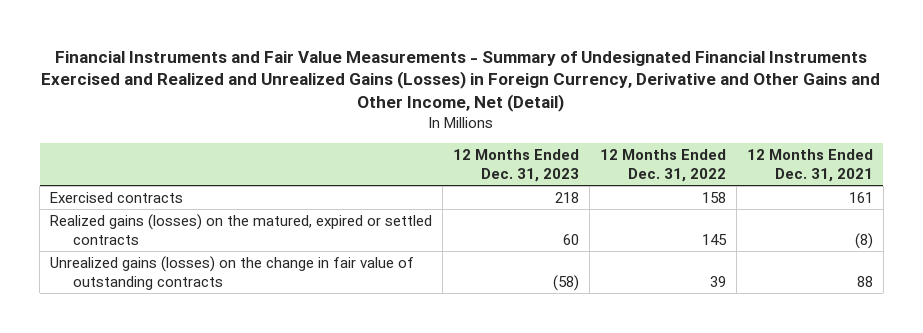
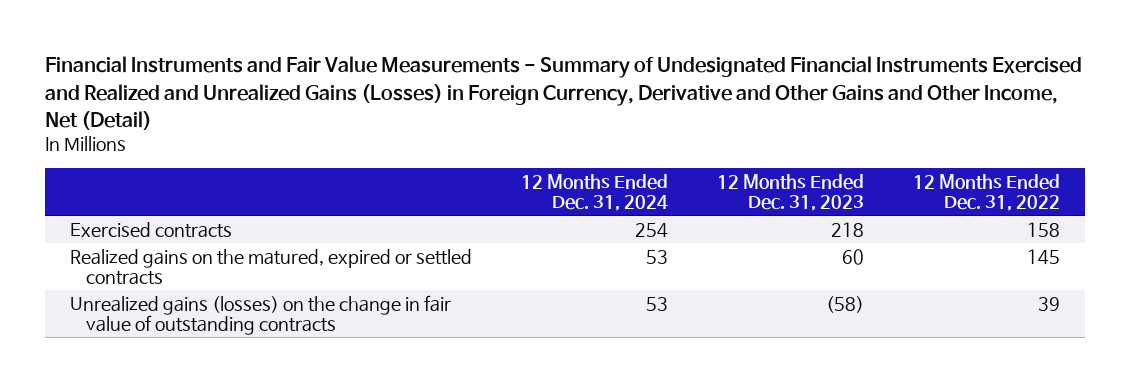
[746,148,873,182] 12 Months Ended Dec. 31, 2021 -> none
none -> [521,173,669,212] 12 Months Ended Dec. 31, 2024
[50,213,433,245] Realized gains (losses) on the matured, expired or settled contracts -> [69,248,472,286] Realized gains on the matured, expired or settled contracts

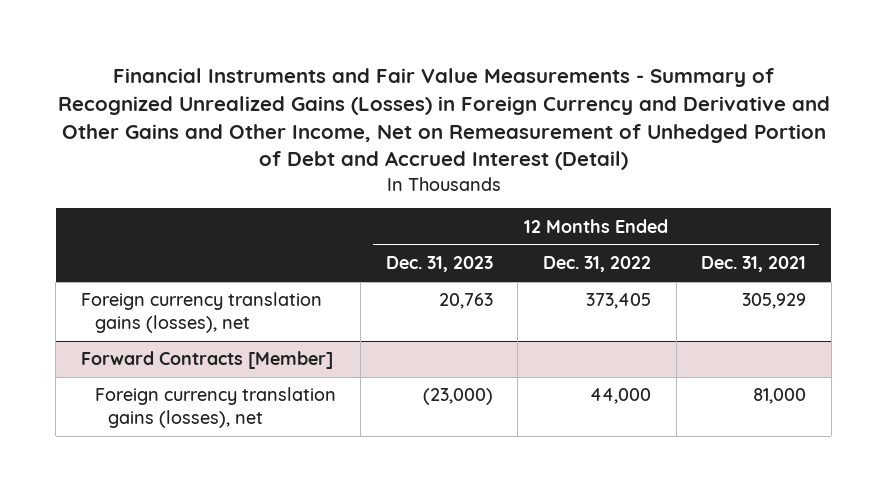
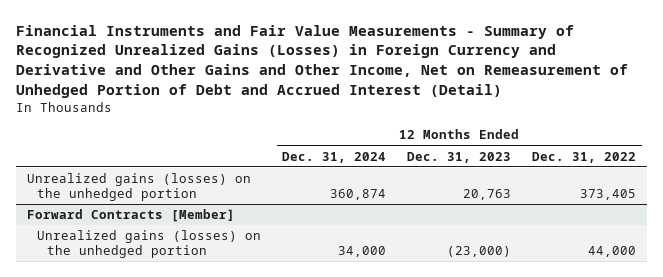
[701,256,807,273] Dec. 31, 2021 -> none
none -> [281,151,386,163] Dec. 31, 2024
[80,292,322,334] Foreign currency translation gains (losses), net -> [26,173,251,201] Unrealized gains (losses) on the unhedged portion
[94,387,336,429] Foreign currency translation gains (losses), net -> [36,230,261,258] Unrealized gains (losses) on the unhedged portion

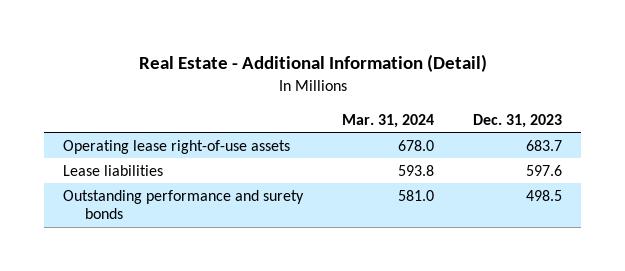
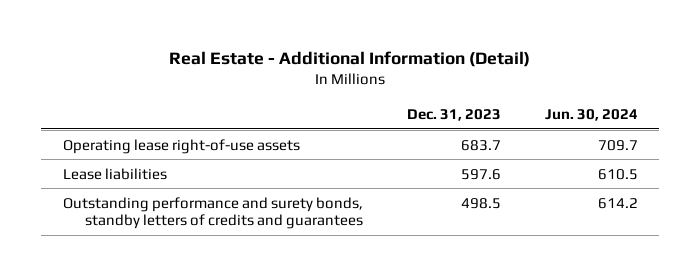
[342,113,435,128] Mar. 31, 2024 -> none
none -> [544,108,638,121] Jun. 30, 2024
[63,189,305,220] Outstanding performance and surety bonds -> [62,196,364,229] Outstanding performance and surety bonds, standby letters of credits and guarantees

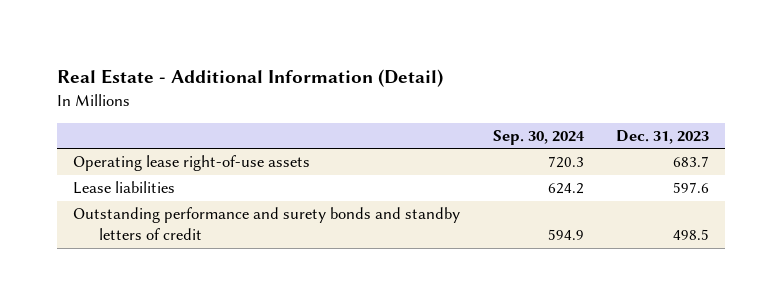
[544,108,638,121] Jun. 30, 2024 -> none
none -> [492,129,585,145] Sep. 30, 2024
[62,196,364,229] Outstanding performance and surety bonds, standby letters of credits and guarantees -> [73,207,461,241] Outstanding performance and surety bonds and standby letters of credit

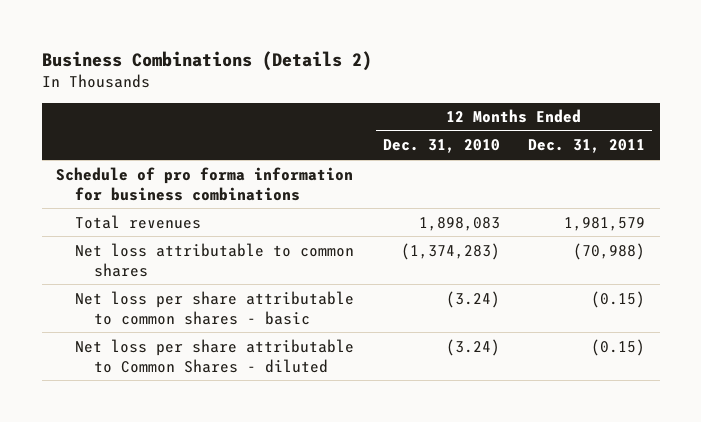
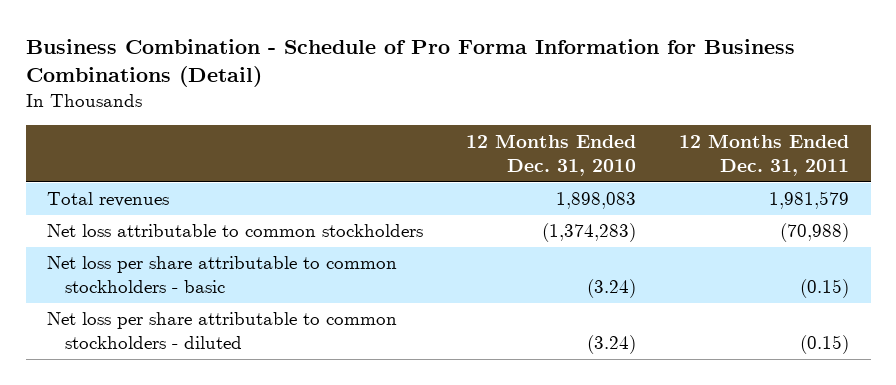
[41,51,372,72] Business Combinations (Details 2) -> [25,38,795,88] Business Combination - Schedule of Pro Forma Information for Business Combinations (Detail)
[56,166,354,201] Schedule of pro forma information for business combinations -> none
[75,242,355,277] Net loss attributable to common shares -> [47,224,424,238] Net loss attributable to common stockholders
[75,290,355,325] Net loss per share attributable to common shares - basic -> [47,256,398,294] Net loss per share attributable to common stockholders - basic
[75,338,355,373] Net loss per share attributable to Common Shares - diluted -> [47,312,398,350] Net loss per share attributable to common stockholders - diluted

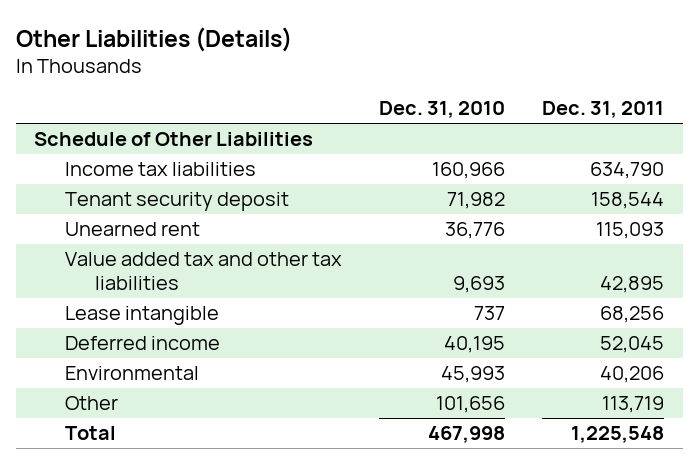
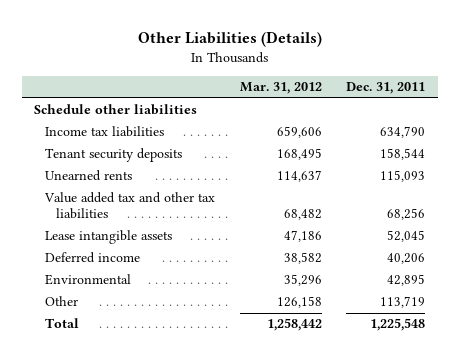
[379,101,506,119] Dec. 31, 2010 -> none
none -> [239,82,322,95] Mar. 31, 2012
[34,132,314,147] Schedule of Other Liabilities -> [34,104,198,116] Schedule other liabilities
[64,192,289,212] Tenant security deposit -> [45,148,183,163] Tenant security deposits
[64,222,200,237] Unearned rent -> [45,170,133,182] Unearned rents
[600,275,665,293] 42,895 -> [387,208,426,221] 68,256
[64,306,219,326] Lease intangible -> [45,230,173,245] Lease intangible assets
[600,306,665,324] 68,256 -> [387,230,426,243] 52,045
[600,336,665,354] 52,045 -> [387,253,426,265] 40,206
[600,366,665,384] 40,206 -> [387,274,426,287] 42,895

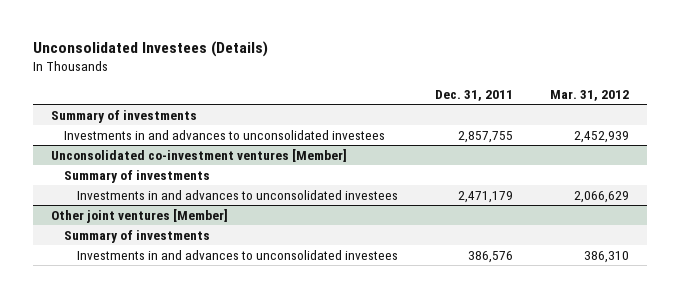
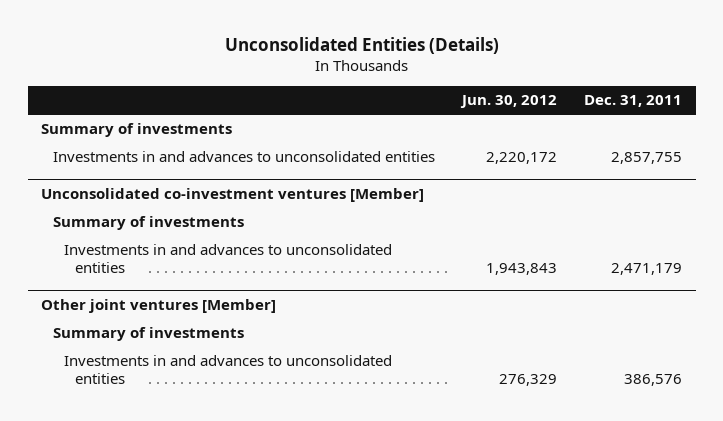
[32,41,268,58] Unconsolidated Investees (Details) -> [224,37,499,55] Unconsolidated Entities (Details)
[549,90,629,102] Mar. 31, 2012 -> none
none -> [459,95,557,109] Jun. 30, 2012
[64,129,386,140] Investments in and advances to unconsolidated investees -> [52,151,435,163] Investments in and advances to unconsolidated entities
[77,189,399,200] Investments in and advances to unconsolidated investees -> [63,244,392,274] Investments in and advances to unconsolidated entities
[77,249,399,260] Investments in and advances to unconsolidated investees -> [63,355,392,385] Investments in and advances to unconsolidated entities

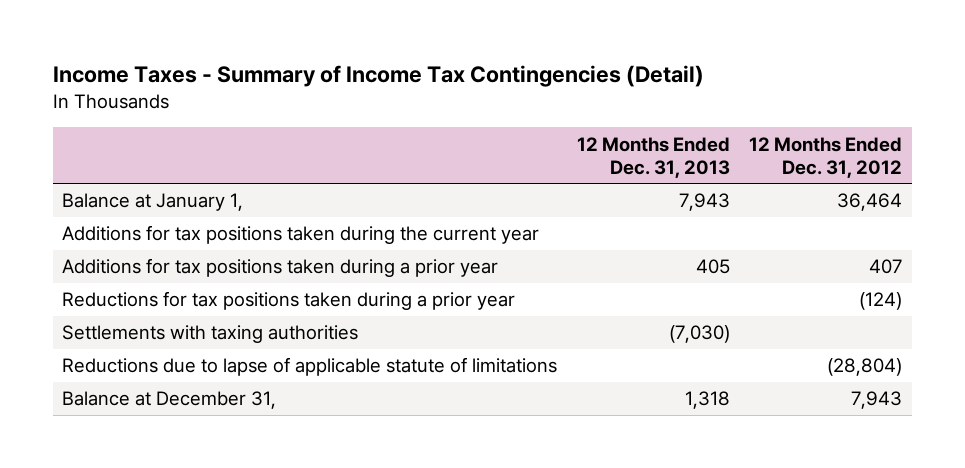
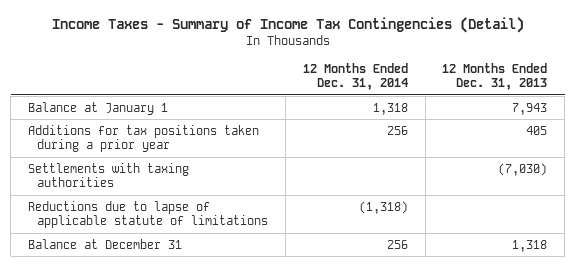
[749,136,903,178] 12 Months Ended Dec. 31, 2012 -> none
none -> [302,62,408,91] 12 Months Ended Dec. 31, 2014
[62,225,540,245] Additions for tax positions taken during the current year -> none
[62,193,244,212] Balance at January 1, -> [28,101,169,115] Balance at January 1
[62,291,516,311] Reductions for tax positions taken during a prior year -> none
[62,391,277,410] Balance at December 31, -> [28,238,183,249] Balance at December 31

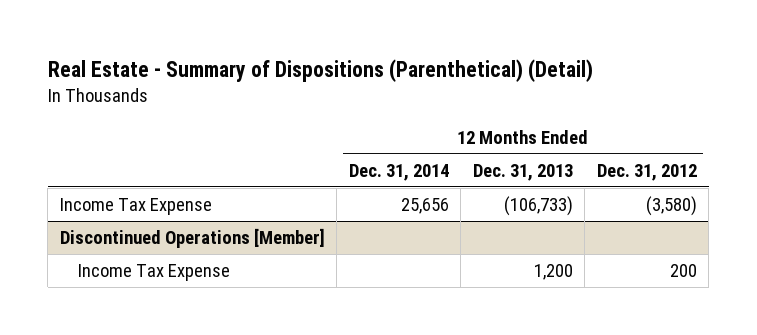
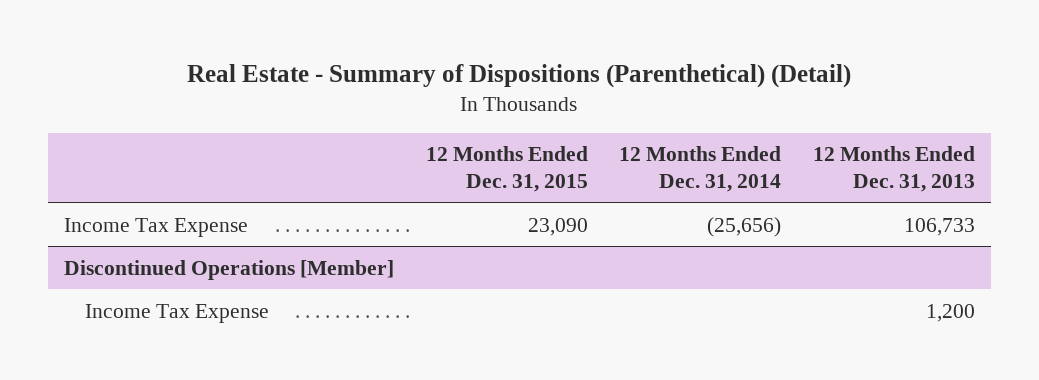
[596,163,697,181] Dec. 31, 2012 -> none
none -> [425,146,588,192] 12 Months Ended Dec. 31, 2015
[400,198,449,215] 25,656 -> [707,216,782,237] (25,656)
[503,196,573,217] (106,733) -> [903,217,975,236] 106,733

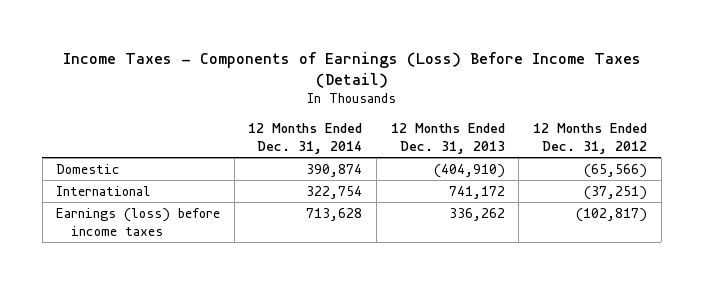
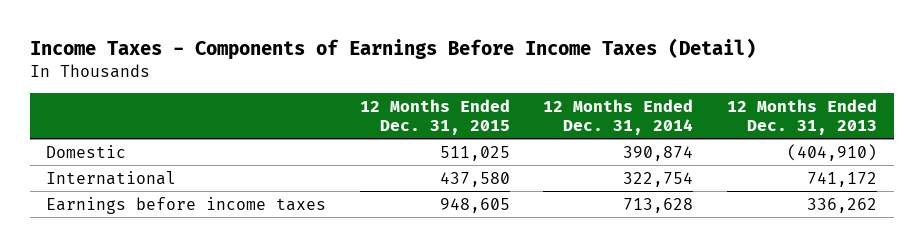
[62,51,641,88] Income Taxes - Components of Earnings (Loss) Before Income Taxes (Detail) -> [29,37,756,60] Income Taxes - Components of Earnings Before Income Taxes (Detail)
[532,123,647,154] 12 Months Ended Dec. 31, 2012 -> none
none -> [359,98,510,135] 12 Months Ended Dec. 31, 2015
[56,207,221,236] Earnings (loss) before income taxes -> [46,196,327,214] Earnings before income taxes

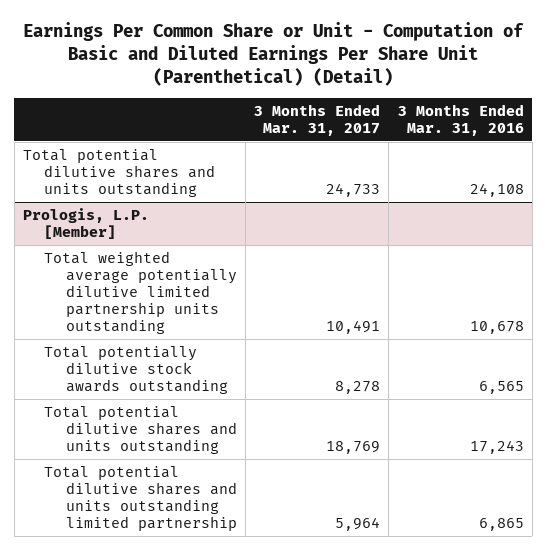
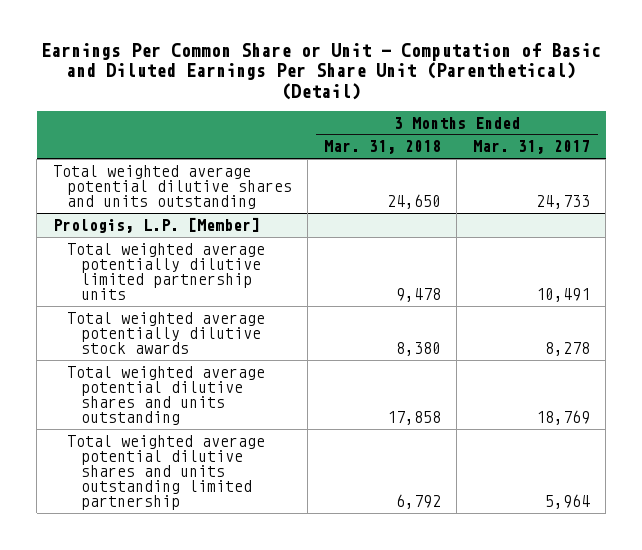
[397,103,524,136] 3 Months Ended Mar. 31, 2016 -> none
none -> [323,140,441,155] Mar. 31, 2018
[23,149,216,198] Total potential dilutive shares and units outstanding -> [52,164,292,210] Total weighted average potential dilutive shares and units outstanding
[44,251,237,335] Total weighted average potentially dilutive limited partnership units outstanding -> [66,242,265,301] Total weighted average potentially dilutive limited partnership units
[44,346,228,395] Total potentially dilutive stock awards outstanding -> [66,311,265,355] Total weighted average potentially dilutive stock awards
[44,406,237,455] Total potential dilutive shares and units outstanding -> [66,365,265,426] Total weighted average potential dilutive shares and units outstanding
[44,466,237,532] Total potential dilutive shares and units outstanding limited partnership -> [66,434,265,511] Total weighted average potential dilutive shares and units outstanding limited partnership

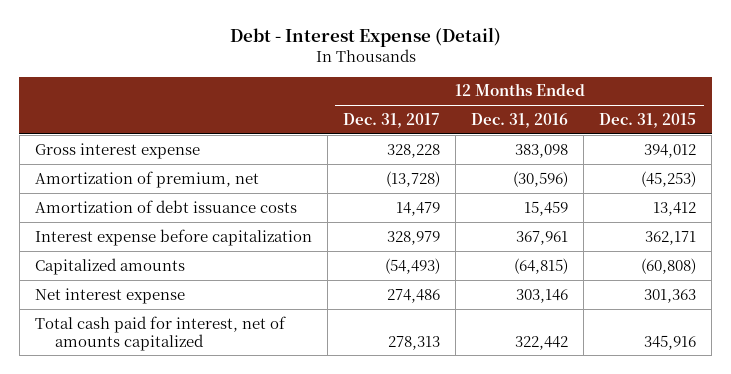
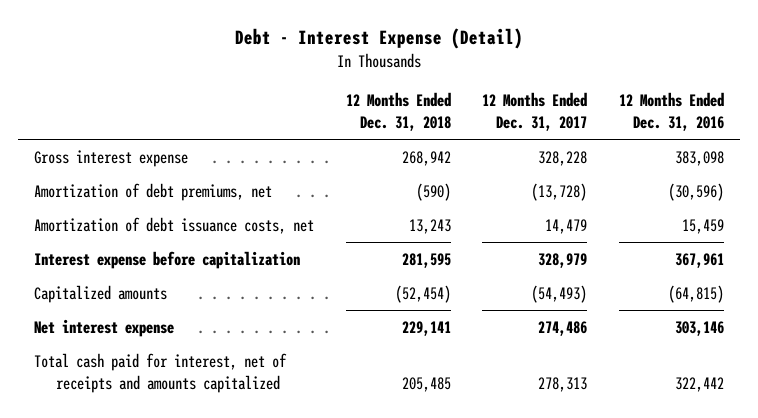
[599,112,697,128] Dec. 31, 2015 -> none
none -> [345,92,451,131] 12 Months Ended Dec. 31, 2018
[34,170,259,188] Amortization of premium, net -> [34,183,273,202] Amortization of debt premiums, net
[34,199,297,213] Amortization of debt issuance costs -> [34,217,315,235] Amortization of debt issuance costs, net
[34,315,286,351] Total cash paid for interest, net of amounts capitalized -> [34,353,288,393] Total cash paid for interest, net of receipts and amounts capitalized

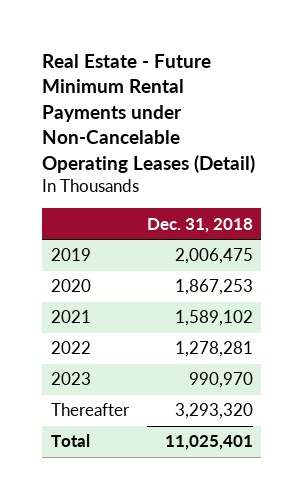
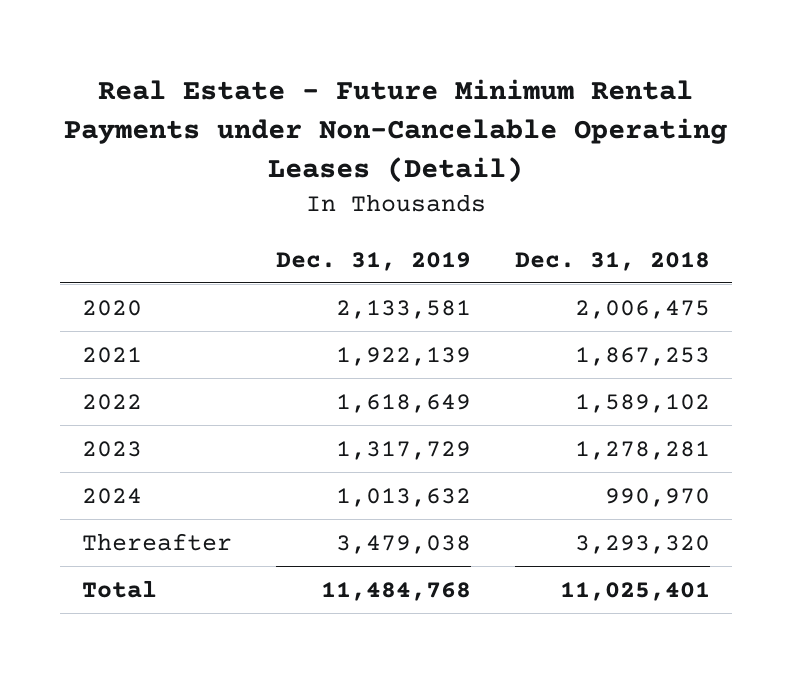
none -> [276,251,472,271] Dec. 31, 2019
[51,248,92,262] 2019 -> [81,299,142,316] 2020
[51,279,92,293] 2020 -> [81,346,142,363] 2021
[51,310,92,324] 2021 -> [81,393,142,410] 2022
[51,341,92,355] 2022 -> [81,440,142,457] 2023
[51,372,92,386] 2023 -> [81,487,142,504] 2024

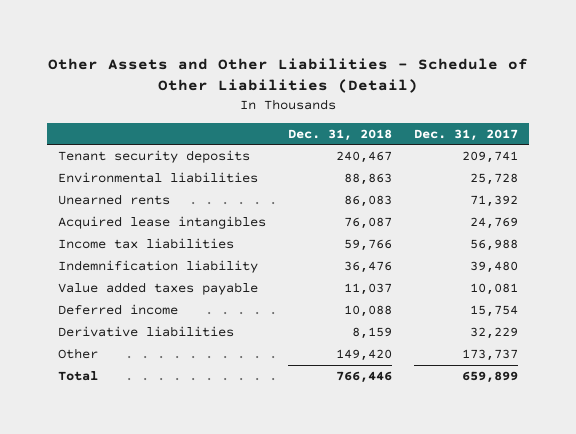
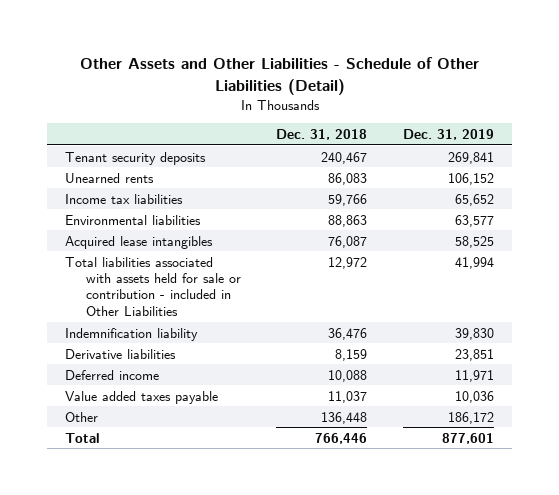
[413,128,518,141] Dec. 31, 2017 -> none
none -> [403,128,495,140] Dec. 31, 2019
[58,171,259,183] Environmental liabilities -> [65,214,202,225] Environmental liabilities
[58,215,267,229] Acquired lease intangibles -> [65,235,214,249] Acquired lease intangibles
none -> [65,256,241,316] Total liabilities associated with assets held for sale or contribution - included in Other Liabilities
[58,303,179,315] Deferred income -> [65,369,160,380] Deferred income
[58,281,259,295] Value added taxes payable -> [65,390,219,404] Value added taxes payable
[336,348,393,361] 149,420 -> [321,411,368,424] 136,448

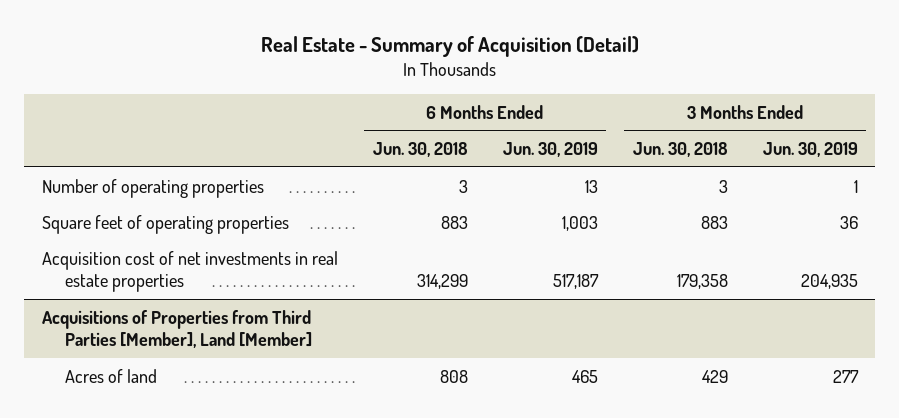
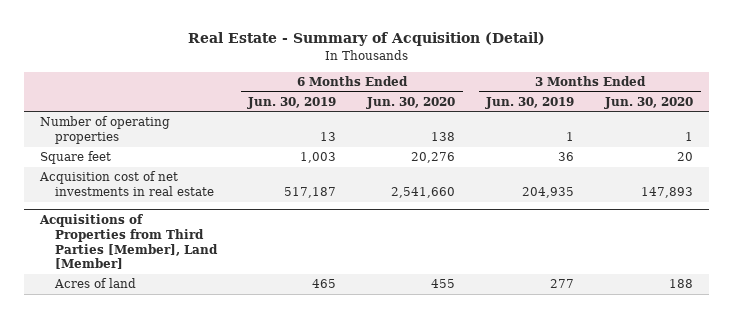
[372,142,468,158] Jun. 30, 2018 -> none
[632,142,728,158] Jun. 30, 2018 -> none
none -> [366,96,456,109] Jun. 30, 2020
none -> [604,96,694,109] Jun. 30, 2020
[41,214,289,234] Square feet of operating properties -> [39,151,111,165] Square feet
[41,250,338,292] Acquisition cost of net investments in real estate properties -> [38,171,215,197] Acquisition cost of net investments in real estate

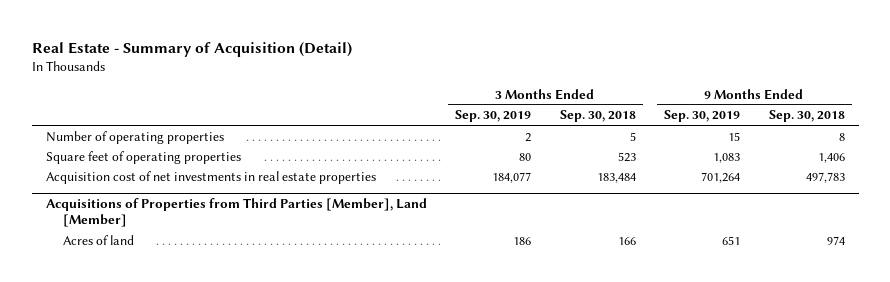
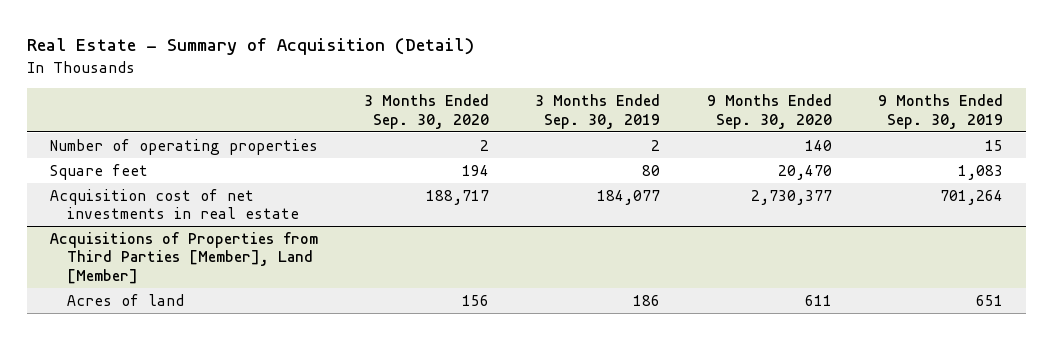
[559,110,636,123] Sep. 30, 2018 -> none
[768,110,845,123] Sep. 30, 2018 -> none
none -> [364,94,490,129] 3 Months Ended Sep. 30, 2020
none -> [706,94,832,129] 9 Months Ended Sep. 30, 2020
[45,150,241,164] Square feet of operating properties -> [50,163,149,180] Square feet
[45,170,376,184] Acquisition cost of net investments in real estate properties -> [50,188,300,220] Acquisition cost of net investments in real estate

